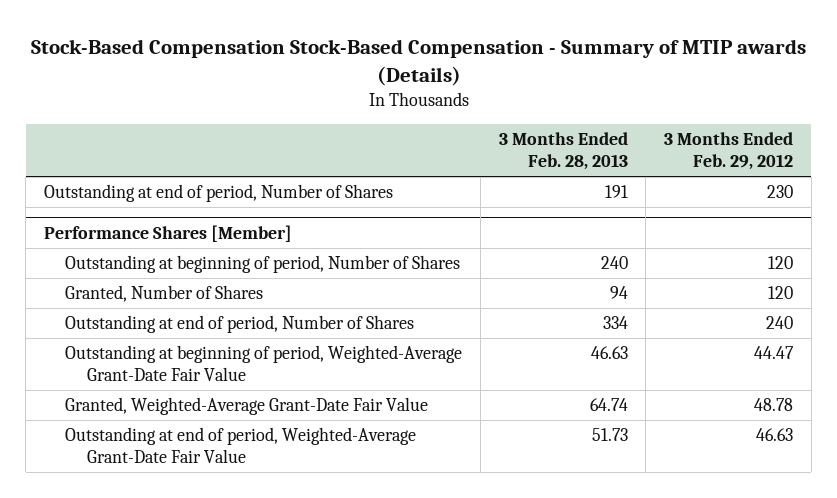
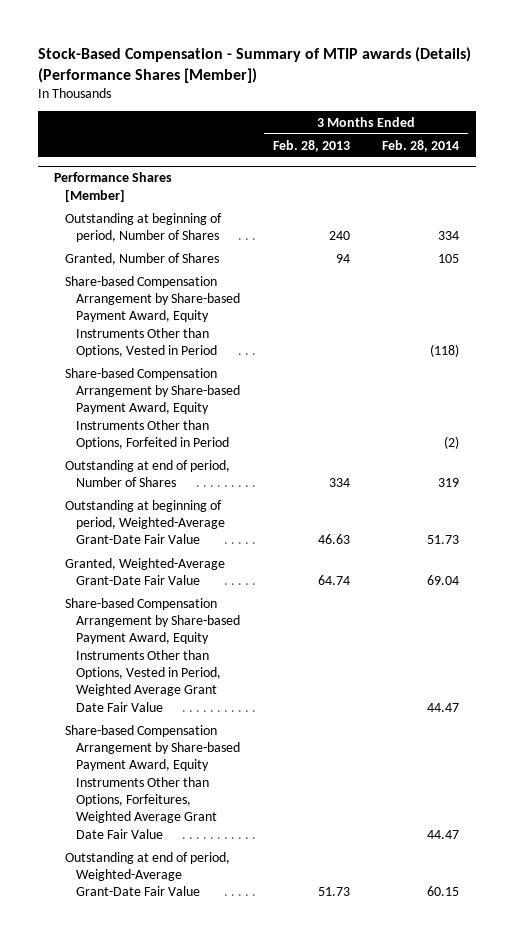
[30,38,806,86] Stock-Based Compensation Stock-Based Compensation - Summary of MTIP awards (Details) -> [37,46,471,83] Stock-Based Compensation - Summary of MTIP awards (Details) (Performance Shares [Member])
[664,132,794,171] 3 Months Ended Feb. 29, 2012 -> none
none -> [382,139,460,152] Feb. 28, 2014
[43,184,393,203] Outstanding at end of period, Number of Shares -> none
none -> [65,275,240,358] Share-based Compensation Arrangement by Share-based Payment Award, Equity Instruments Other than Options, Vested in Period
none -> [65,367,240,450] Share-based Compensation Arrangement by Share-based Payment Award, Equity Instruments Other than Options, Forfeited in Period
none -> [65,597,240,712] Share-based Compensation Arrangement by Share-based Payment Award, Equity Instruments Other than Options, Vested in Period, Weighted Average Grant Date Fair Value
none -> [65,724,240,839] Share-based Compensation Arrangement by Share-based Payment Award, Equity Instruments Other than Options, Forfeitures, Weighted Average Grant Date Fair Value

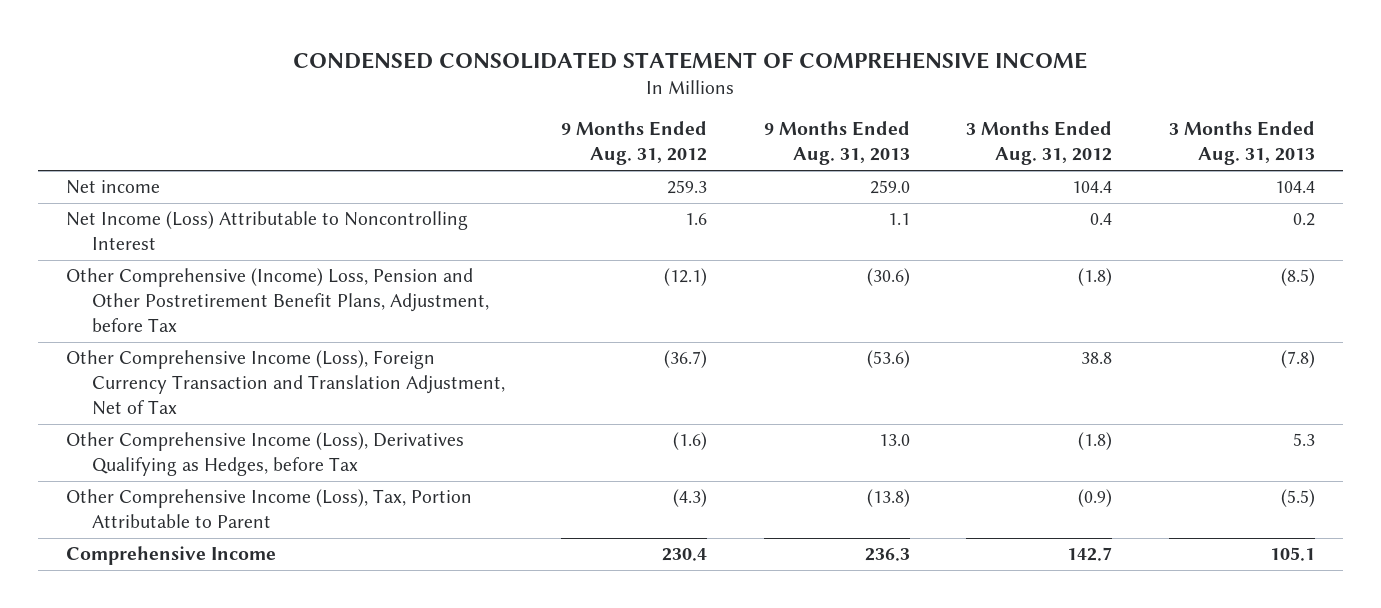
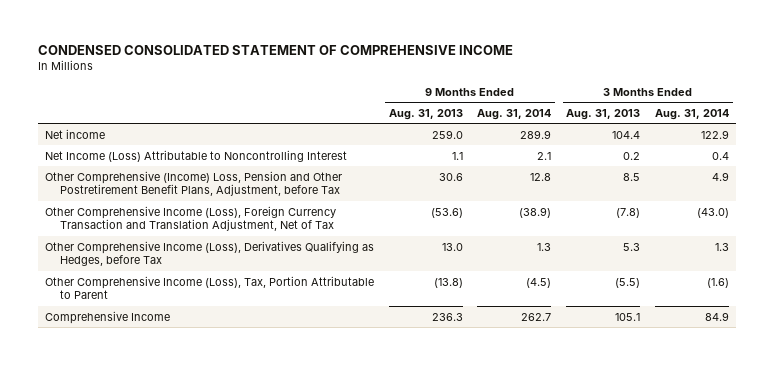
[561,121,708,166] 9 Months Ended Aug. 31, 2012 -> none
[966,121,1113,166] 3 Months Ended Aug. 31, 2012 -> none
none -> [477,108,552,120] Aug. 31, 2014
none -> [654,108,729,120] Aug. 31, 2014
[866,268,910,287] (30.6) -> [438,172,463,181] 30.6
[1280,268,1315,287] (8.5) -> [623,172,641,181] 8.5

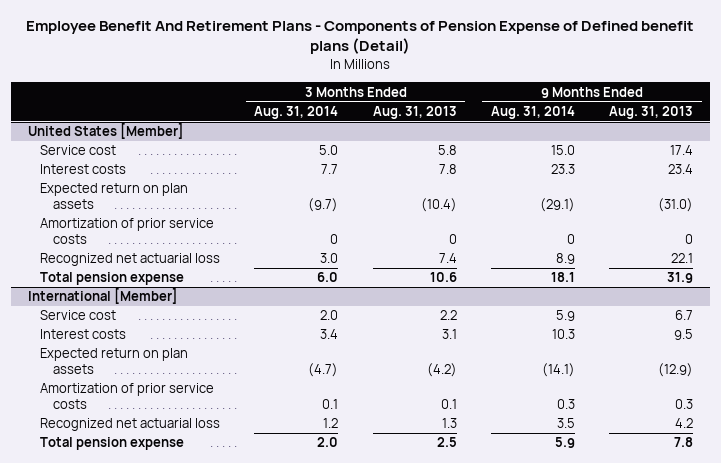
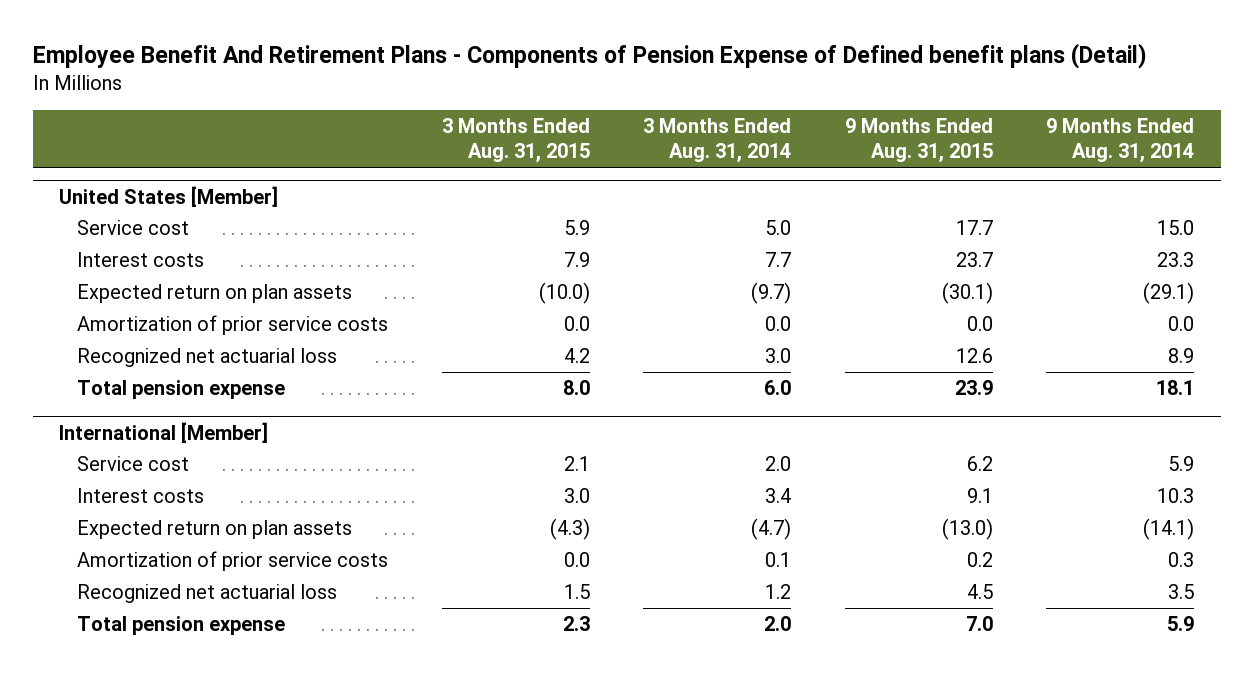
[372,106,457,120] Aug. 31, 2013 -> none
[609,106,694,120] Aug. 31, 2013 -> none
none -> [441,117,590,164] 3 Months Ended Aug. 31, 2015
none -> [844,117,993,164] 9 Months Ended Aug. 31, 2015
[330,233,339,244] 0 -> [765,315,792,331] 0.0
[566,233,575,244] 0 -> [1168,315,1195,331] 0.0

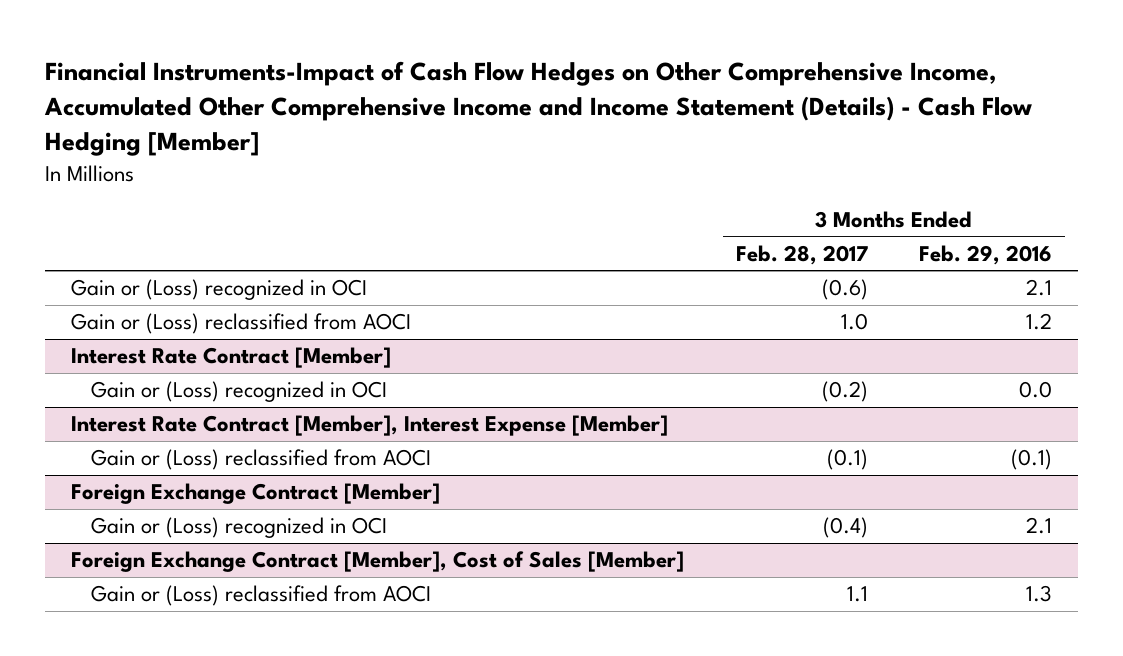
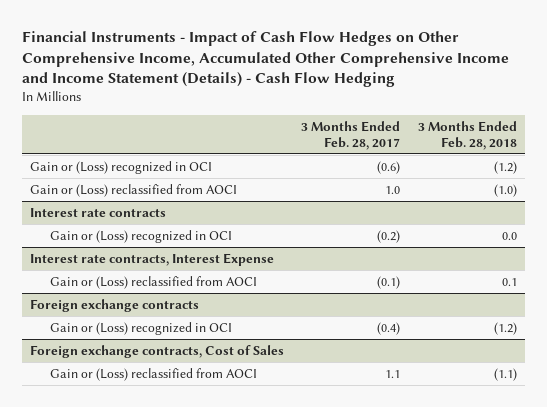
[44,61,1033,157] Financial Instruments-Impact of Cash Flow Hedges on Other Comprehensive Income, Accumulated Other Comprehensive Income and Income Statement (Details) - Cash Flow Hedging [Member] -> [21,31,509,88] Financial Instruments - Impact of Cash Flow Hedges on Other Comprehensive Income, Accumulated Other Comprehensive Income and Income Statement (Details) - Cash Flow Hedging
[919,244,1053,265] Feb. 29, 2016 -> none
none -> [417,120,517,150] 3 Months Ended Feb. 28, 2018
[71,347,392,369] Interest Rate Contract [Member] -> [30,208,167,218] Interest rate contracts
[71,415,669,437] Interest Rate Contract [Member], Interest Expense [Member] -> [30,253,275,267] Interest rate contracts, Interest Expense
[71,483,441,505] Foreign Exchange Contract [Member] -> [30,299,200,313] Foreign exchange contracts
[71,551,685,573] Foreign Exchange Contract [Member], Cost of Sales [Member] -> [30,345,285,359] Foreign exchange contracts, Cost of Sales

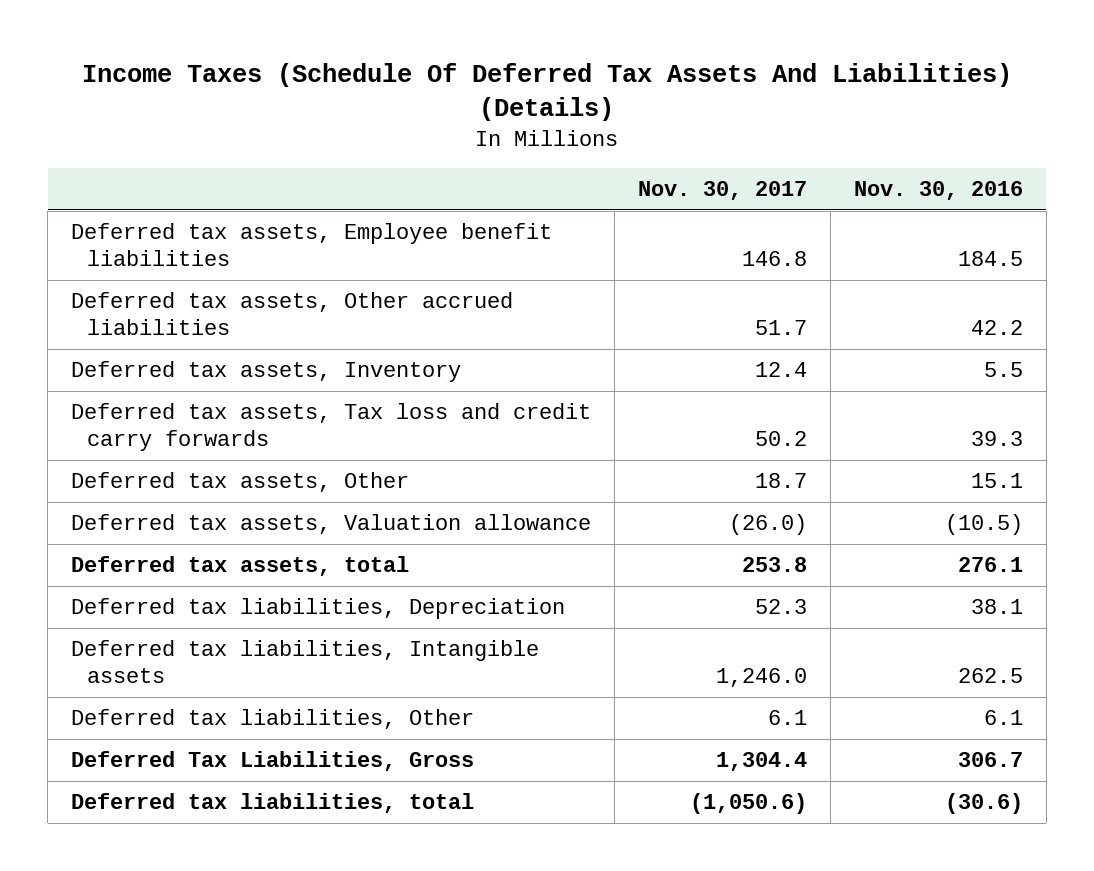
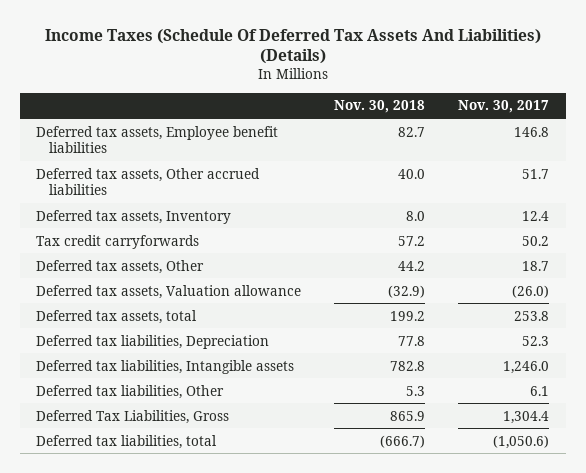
[853,181,1023,201] Nov. 30, 2016 -> none
none -> [334,100,426,114] Nov. 30, 2018
[71,403,592,452] Deferred tax assets, Tax loss and credit carry forwards -> none
none -> [36,234,200,249] Tax credit carryforwards

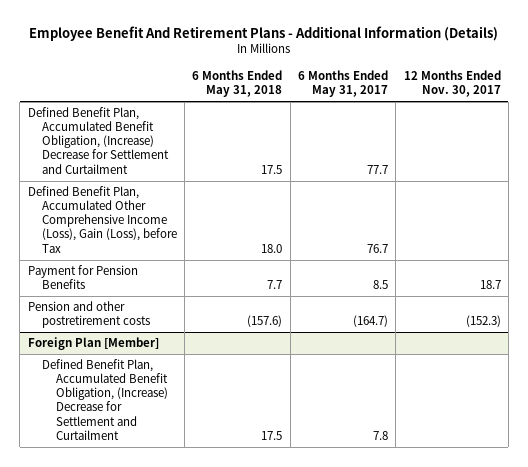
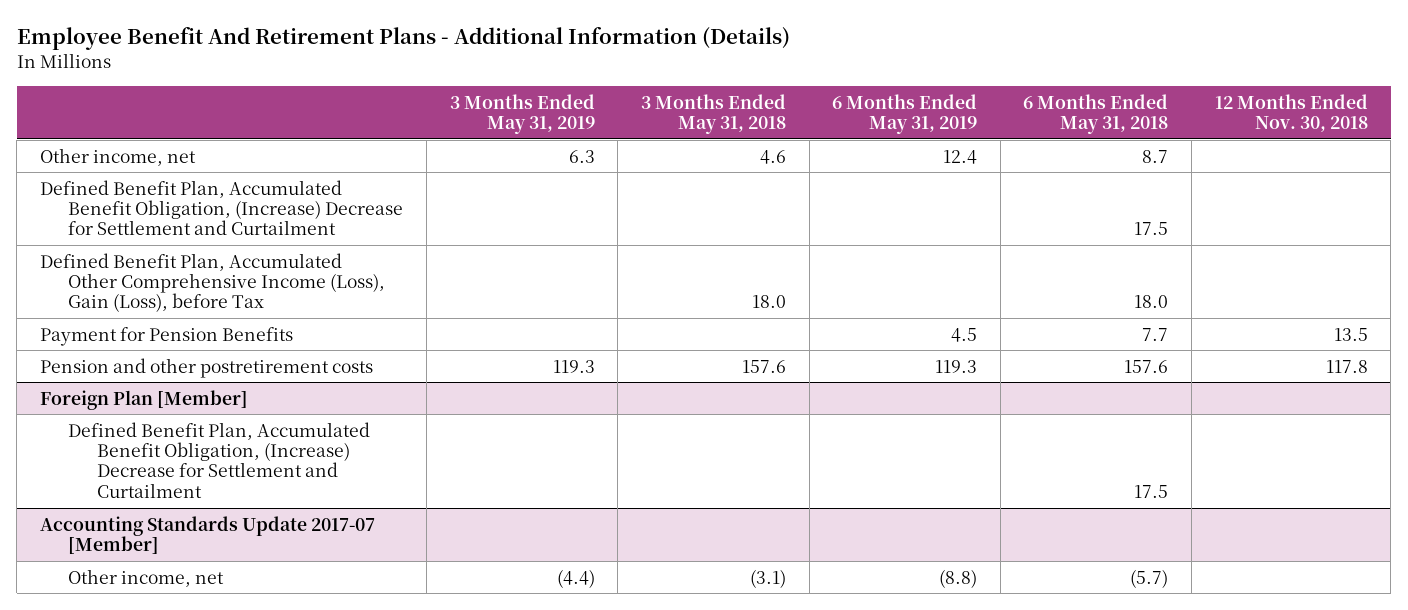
[298,70,389,98] 6 Months Ended May 31, 2017 -> none
[403,70,501,98] 12 Months Ended Nov. 30, 2017 -> none
none -> [449,93,595,135] 3 Months Ended May 31, 2019
none -> [640,93,786,135] 3 Months Ended May 31, 2018
none -> [832,93,978,135] 6 Months Ended May 31, 2019
none -> [1214,93,1368,133] 12 Months Ended Nov. 30, 2018
none -> [40,147,197,166] Other income, net
[247,315,283,328] (157.6) -> [1124,359,1169,373] 157.6
none -> [40,515,376,555] Accounting Standards Update 2017-07 [Member]
none -> [68,568,225,587] Other income, net

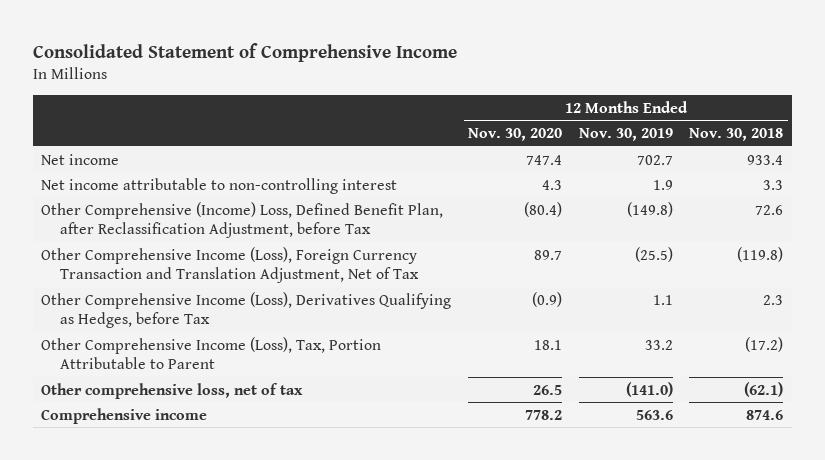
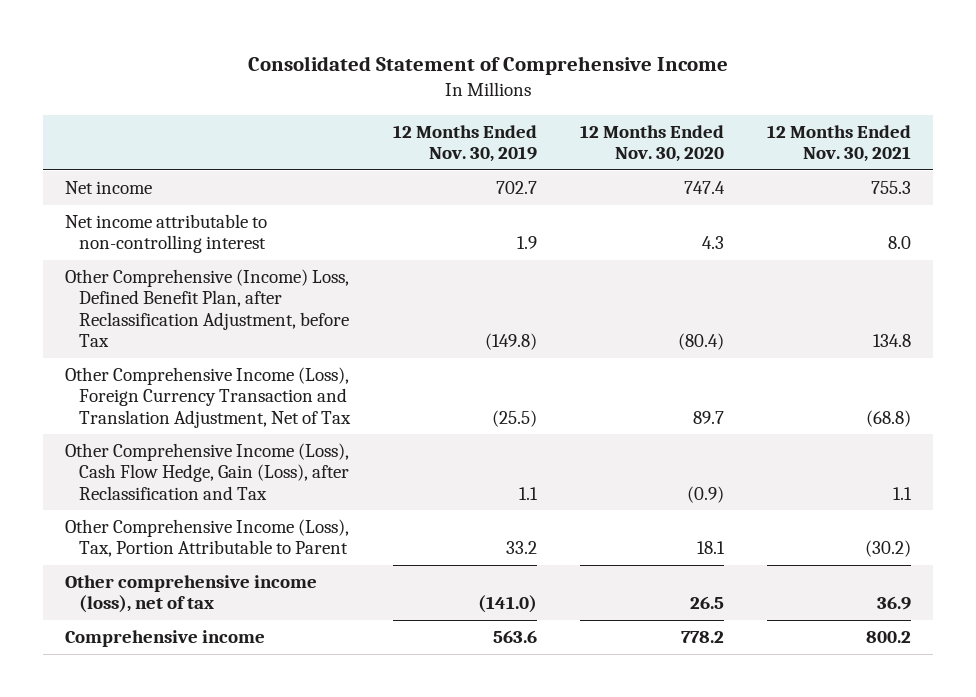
[689,128,784,142] Nov. 30, 2018 -> none
none -> [767,124,912,163] 12 Months Ended Nov. 30, 2021
[41,291,452,329] Other Comprehensive Income (Loss), Derivatives Qualifying as Hedges, before Tax -> [64,443,349,500] Other Comprehensive Income (Loss), Cash Flow Hedge, Gain (Loss), after Reclassification and Tax
[41,382,304,399] Other comprehensive loss, net of tax -> [64,575,317,614] Other comprehensive income (loss), net of tax

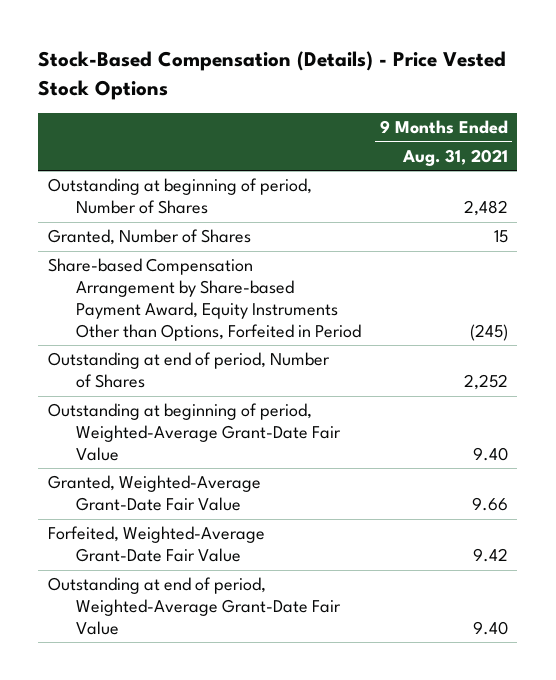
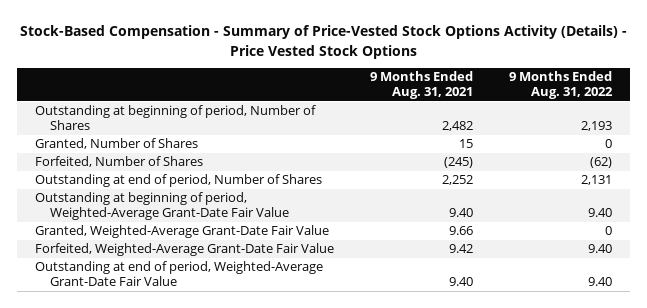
[38,51,507,100] Stock-Based Compensation (Details) - Price Vested Stock Options -> [19,25,627,59] Stock-Based Compensation - Summary of Price-Vested Stock Options Activity (Details) - Price Vested Stock Options
none -> [509,71,614,100] 9 Months Ended Aug. 31, 2022
[47,258,361,341] Share-based Compensation Arrangement by Share-based Payment Award, Equity Instruments Other than Options, Forfeited in Period -> [35,156,204,168] Forfeited, Number of Shares

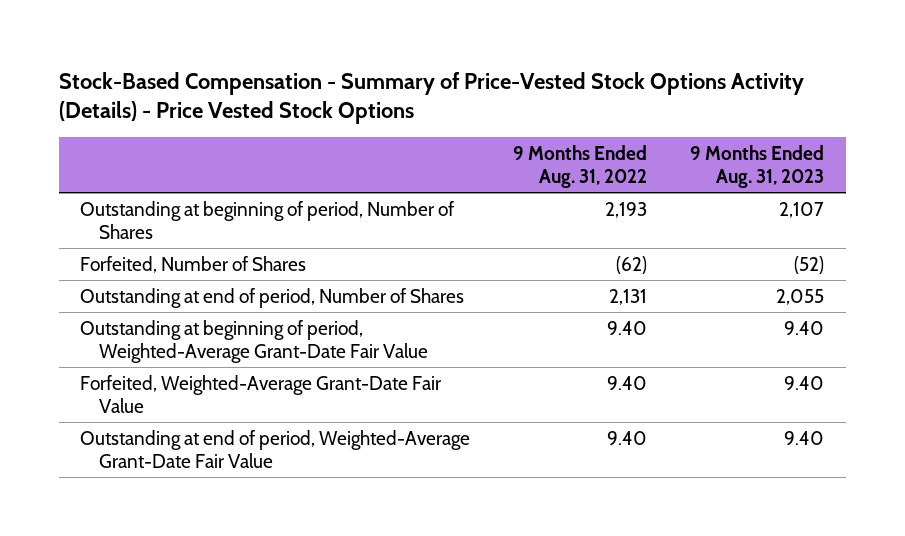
[370,71,474,100] 9 Months Ended Aug. 31, 2021 -> none
none -> [690,145,825,188] 9 Months Ended Aug. 31, 2023
[35,138,199,150] Granted, Number of Shares -> none
[35,225,330,239] Granted, Weighted-Average Grant-Date Fair Value -> none

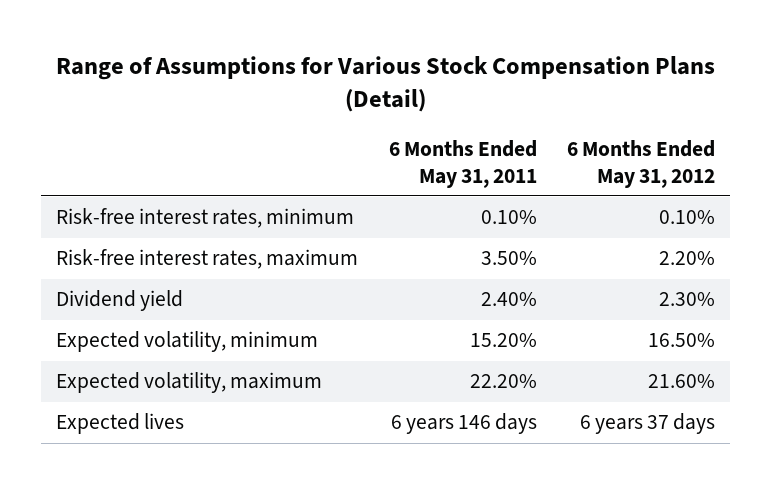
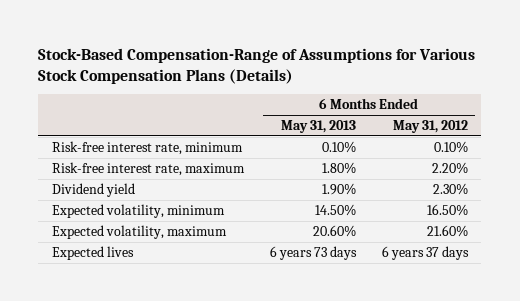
[55,56,715,113] Range of Assumptions for Various Stock Compensation Plans (Detail) -> [38,47,476,84] Stock-Based Compensation-Range of Assumptions for Various Stock Compensation Plans (Details)
[388,140,537,188] 6 Months Ended May 31, 2011 -> none
none -> [280,120,356,134] May 31, 2013
[56,208,355,229] Risk-free interest rates, minimum -> [51,141,243,156] Risk-free interest rate, minimum
[56,249,359,270] Risk-free interest rates, maximum -> [51,162,245,177] Risk-free interest rate, maximum

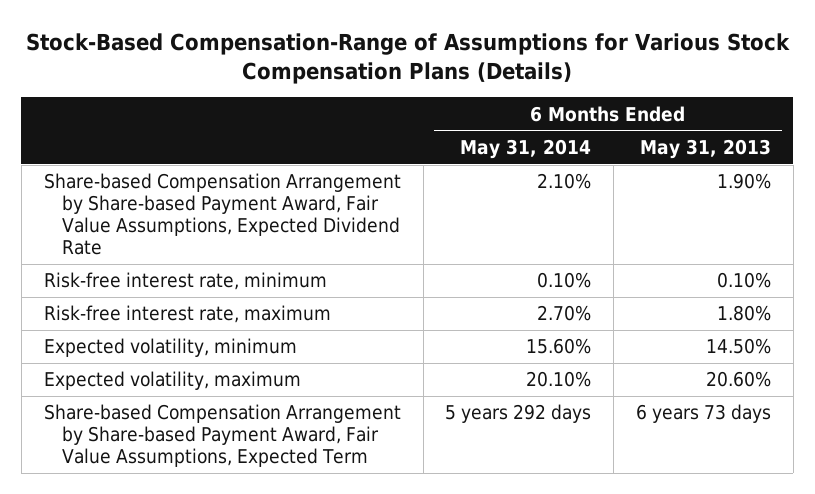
[392,120,468,134] May 31, 2012 -> none
none -> [460,138,592,159] May 31, 2014
none -> [43,173,401,256] Share-based Compensation Arrangement by Share-based Payment Award, Fair Value Assumptions, Expected Dividend Rate
[51,183,135,198] Dividend yield -> none
[51,246,134,261] Expected lives -> [43,404,401,468] Share-based Compensation Arrangement by Share-based Payment Award, Fair Value Assumptions, Expected Term

